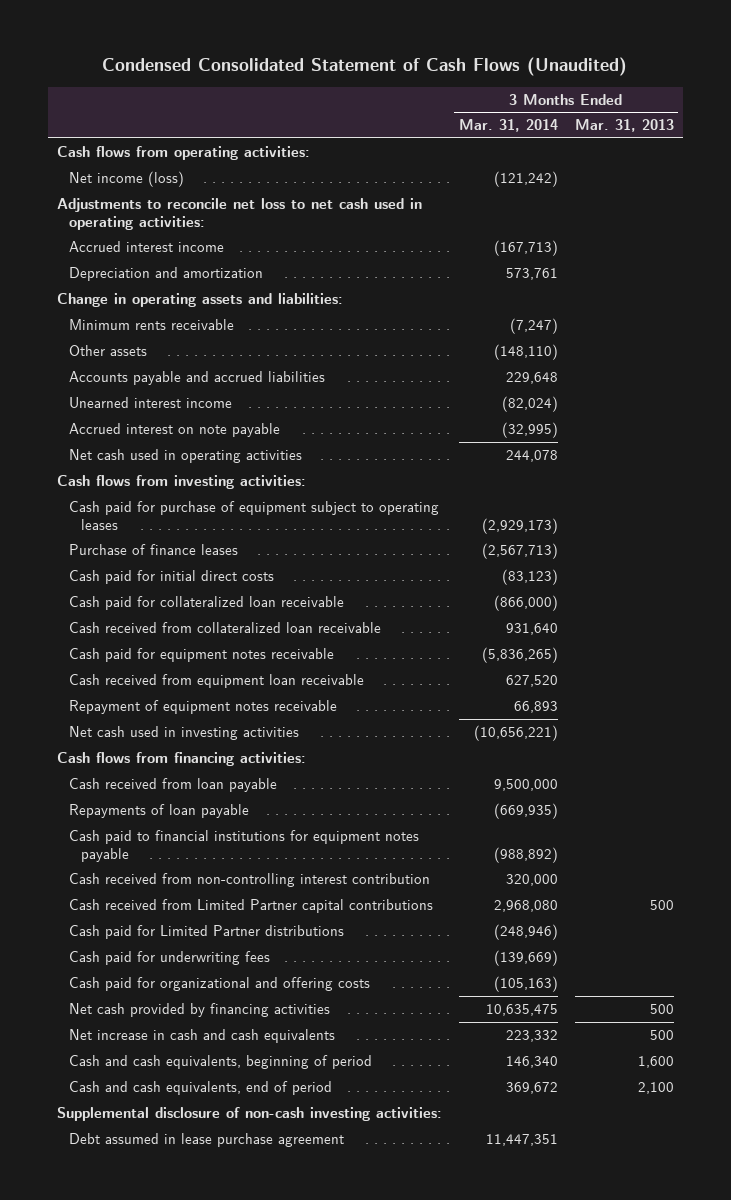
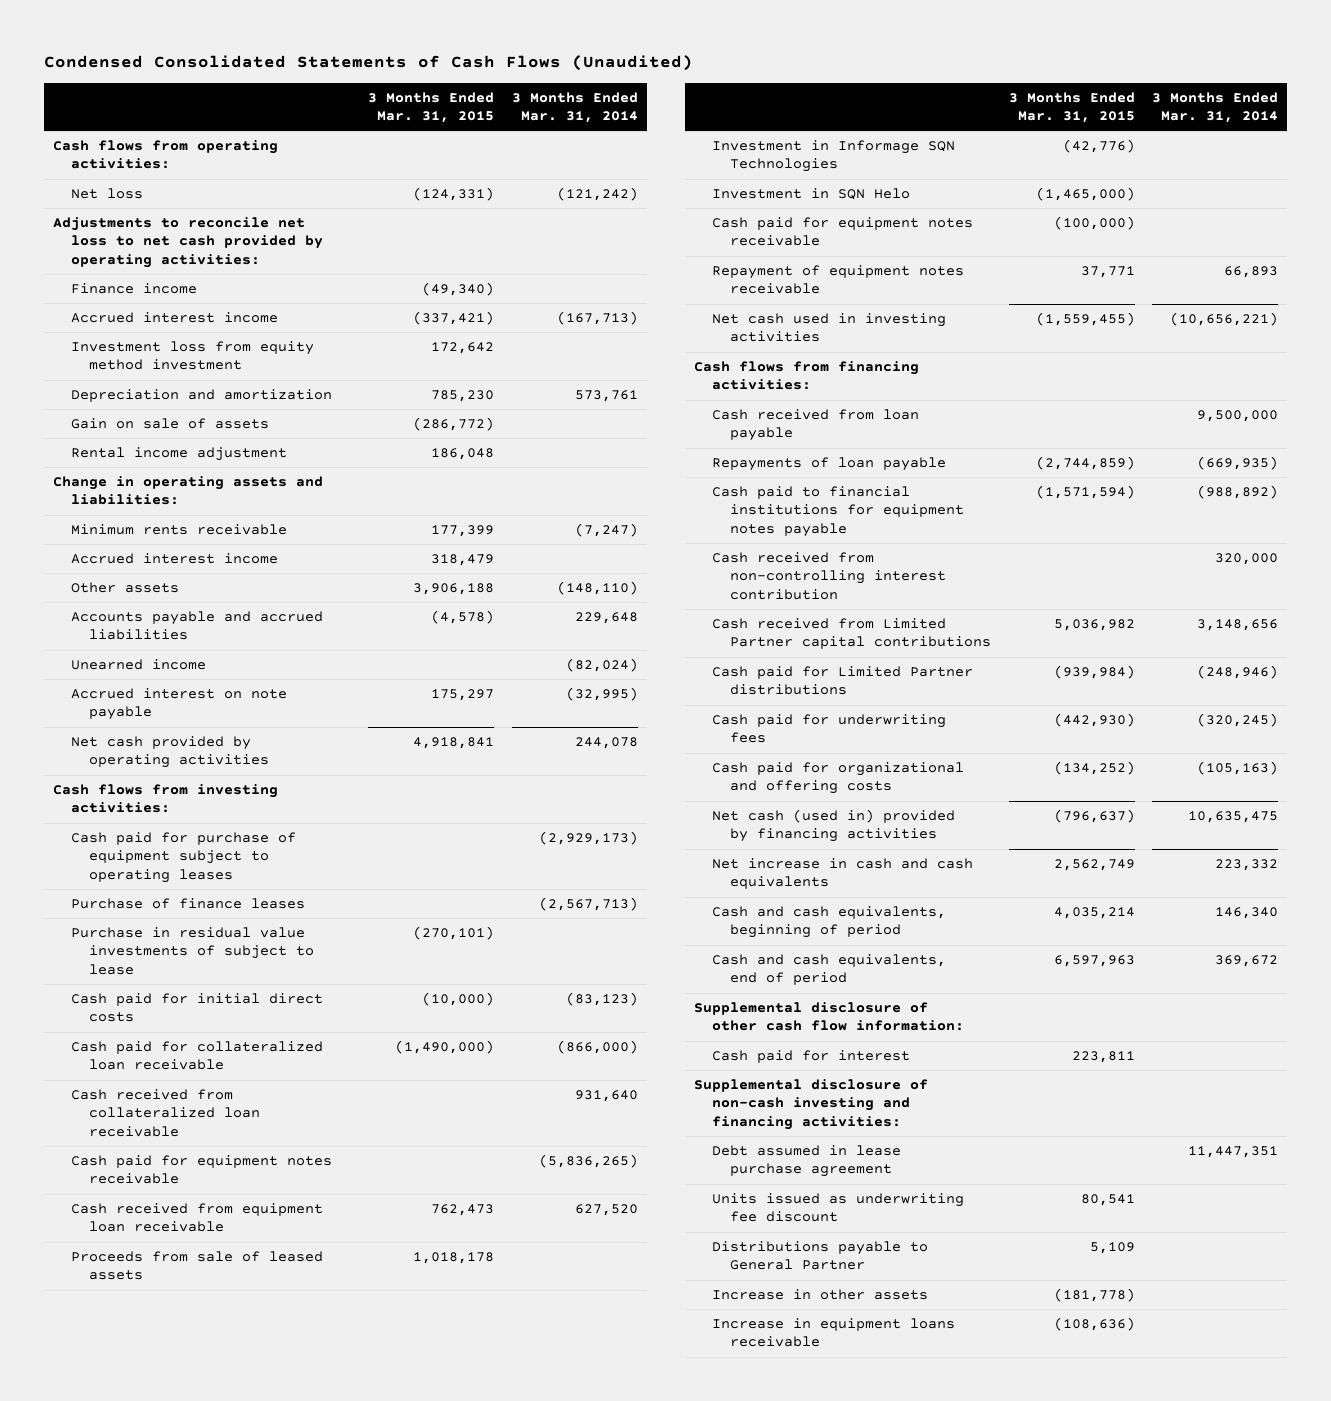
[102,57,628,77] Condensed Consolidated Statement of Cash Flows (Unaudited) -> [44,55,694,72] Condensed Consolidated Statements of Cash Flows (Unaudited)
[575,119,675,133] Mar. 31, 2013 -> none
none -> [367,91,494,123] 3 Months Ended Mar. 31, 2015
[68,171,184,188] Net income (loss) -> [71,188,144,200] Net loss
[56,198,422,230] Adjustments to reconcile net loss to net cash used in operating activities: -> [53,217,324,268] Adjustments to reconcile net loss to net cash provided by operating activities:
none -> [71,283,198,295] Finance income
none -> [71,341,315,371] Investment loss from equity method investment
none -> [71,418,270,430] Gain on sale of assets
none -> [71,447,288,462] Rental income adjustment
none -> [71,553,279,565] Accrued interest income
[68,397,232,409] Unearned interest income -> [71,659,207,671] Unearned income
[68,449,302,464] Net cash used in operating activities -> [71,736,270,769] Net cash provided by operating activities
none -> [71,927,315,975] Purchase in residual value investments of subject to lease
none -> [71,1251,324,1281] Proceeds from sale of leased assets
none -> [711,140,955,173] Investment in Informage SQN Technologies
none -> [711,188,910,201] Investment in SQN Helo
none -> [711,217,973,247] Cash paid for equipment notes receivable
[493,900,558,913] 2,968,080 -> [1197,619,1279,632] 3,148,656
[493,950,558,967] (139,669) -> [1197,713,1279,728] (320,245)
[68,1003,330,1018] Net cash provided by financing activities -> [711,809,955,843] Net cash (used in) provided by financing activities
none -> [693,1002,964,1032] Supplemental disclosure of other cash flow information:
none -> [711,1050,910,1064] Cash paid for interest
[56,1107,442,1122] Supplemental disclosure of non-cash investing activities: -> [693,1079,928,1130] Supplemental disclosure of non-cash investing and financing activities:
none -> [711,1193,964,1223] Units issued as underwriting fee discount
none -> [711,1241,928,1271] Distributions payable to General Partner
none -> [711,1289,928,1301] Increase in other assets
none -> [711,1318,955,1348] Increase in equipment loans receivable

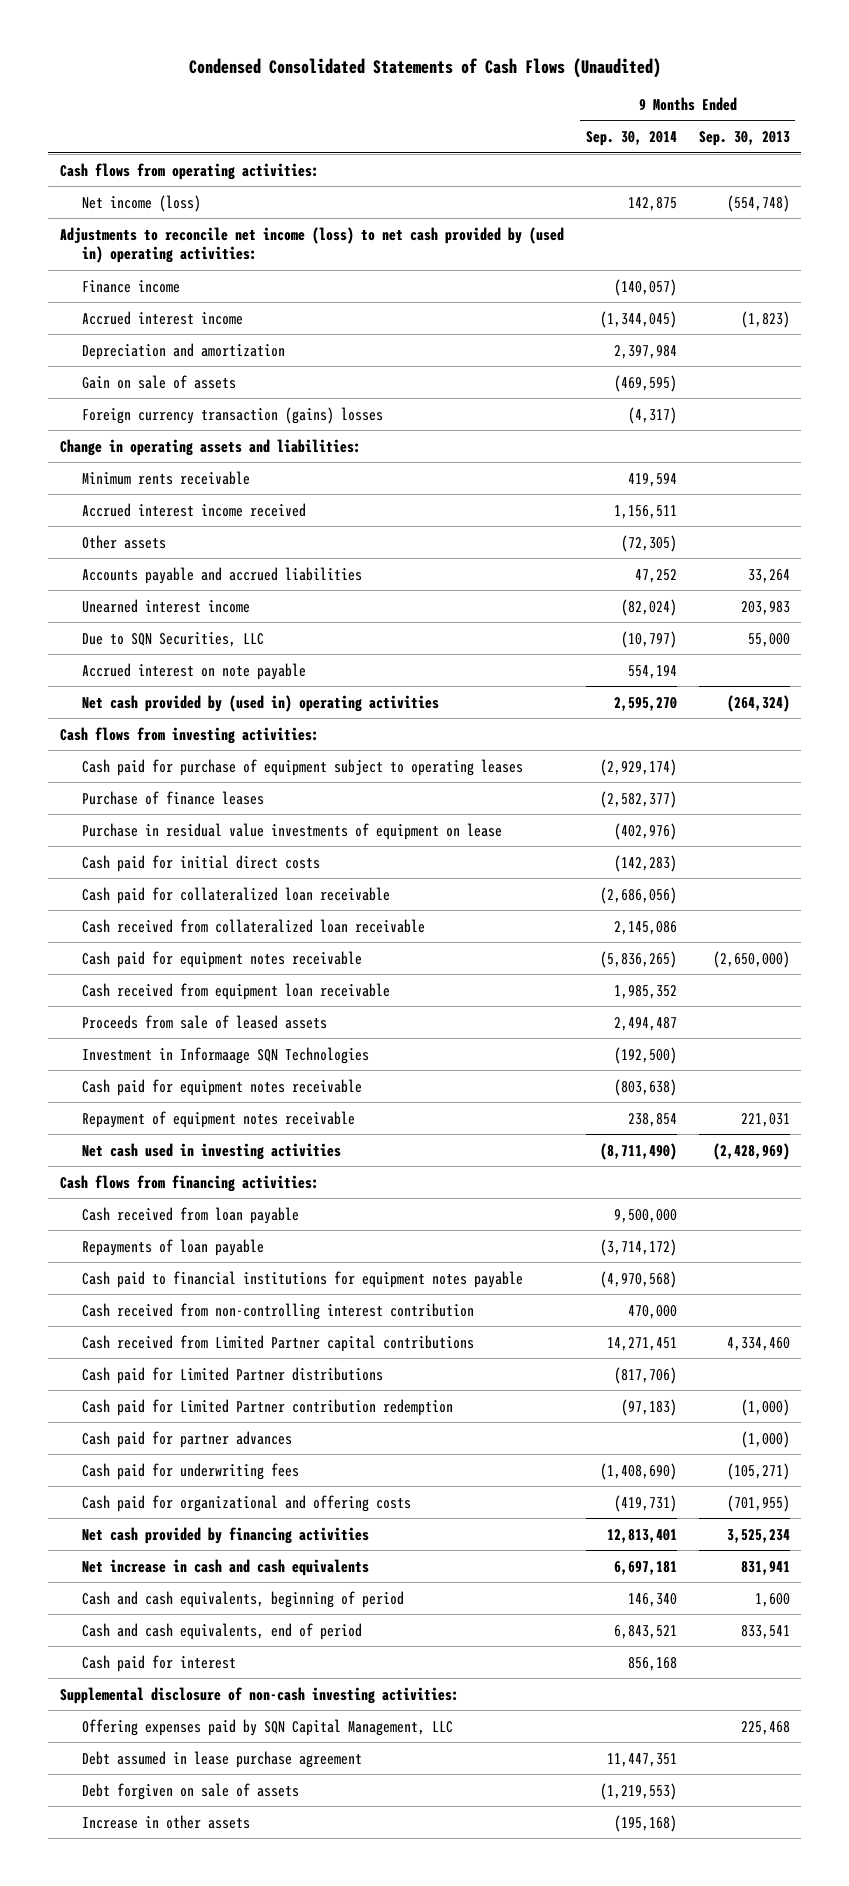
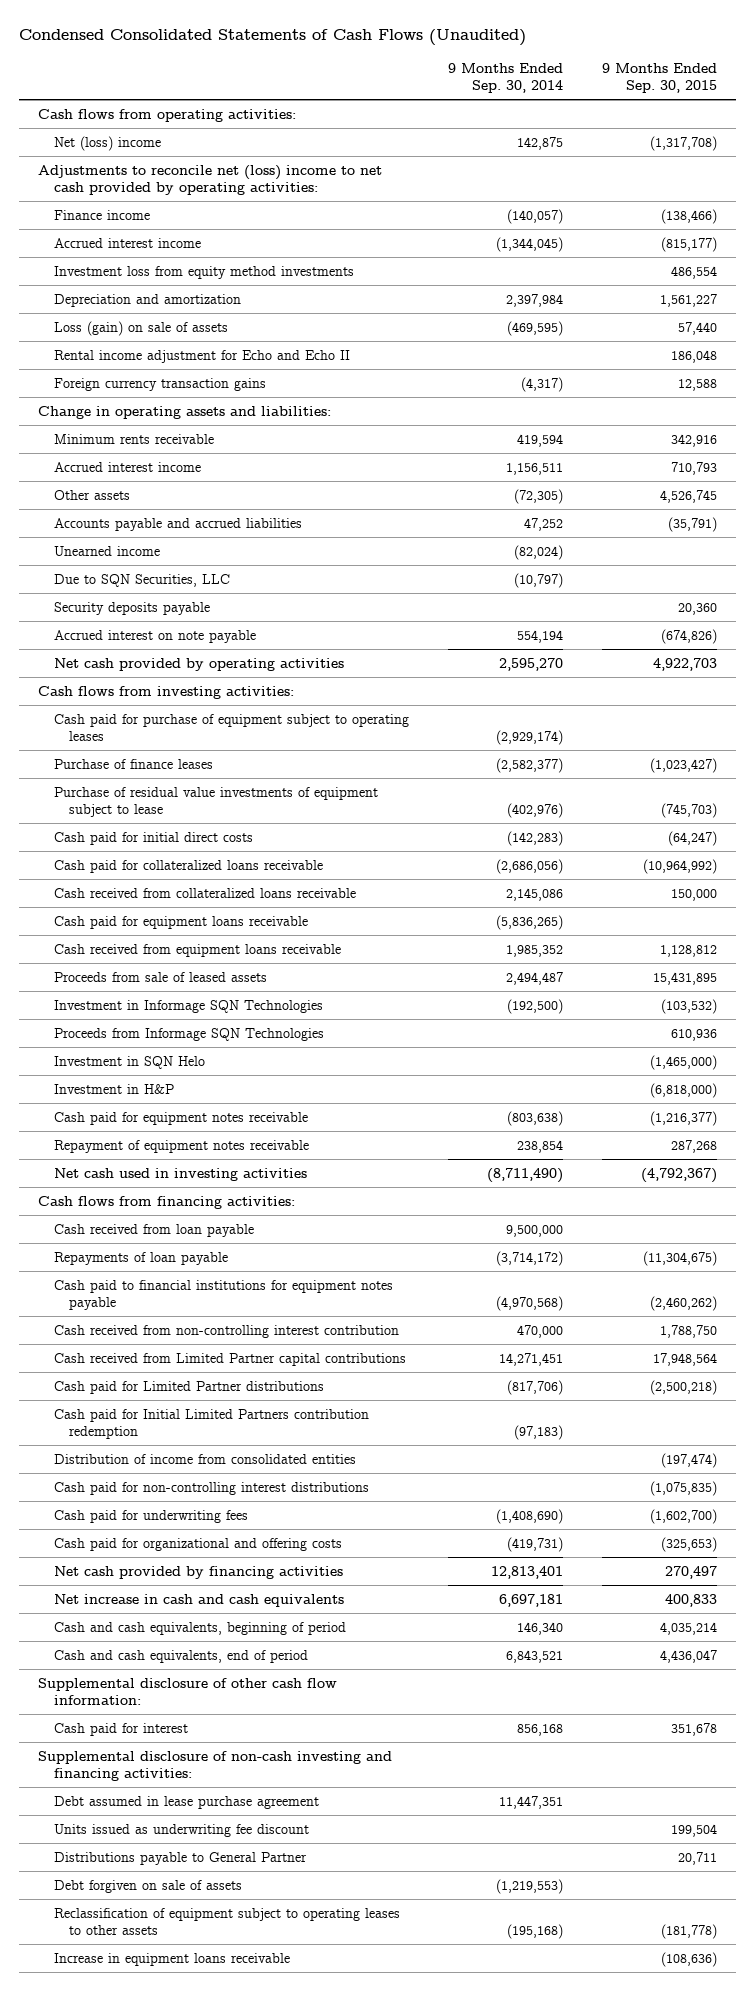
[698,131,790,147] Sep. 30, 2013 -> none
none -> [601,62,717,94] 9 Months Ended Sep. 30, 2015
[81,194,201,212] Net income (loss) -> [53,135,161,151] Net (loss) income
[59,226,564,264] Adjustments to reconcile net income (loss) to net cash provided by (used in) operating activities: -> [38,164,383,196] Adjustments to reconcile net (loss) income to net cash provided by operating activities:
none -> [53,265,354,279] Investment loss from equity method investments
[81,374,236,389] Gain on sale of assets -> [53,320,228,336] Loss (gain) on sale of assets
none -> [53,349,350,363] Rental income adjustment for Echo and Echo II
[81,406,383,424] Foreign currency transaction (gains) losses -> [53,377,266,391] Foreign currency transaction gains
[81,502,306,517] Accrued interest income received -> [53,461,201,472] Accrued interest income
[81,598,250,613] Unearned interest income -> [53,545,160,556] Unearned income
none -> [53,601,210,615] Security deposits payable
[81,694,439,712] Net cash provided by (used in) operating activities -> [53,657,344,671] Net cash provided by operating activities
[81,822,502,840] Purchase in residual value investments of equipment on lease -> [53,786,378,818] Purchase of residual value investments of equipment subject to lease
[81,886,390,904] Cash paid for collateralized loan receivable -> [53,859,323,873] Cash paid for collateralized loans receivable
[81,918,425,933] Cash received from collateralized loan receivable -> [53,887,356,898] Cash received from collateralized loans receivable
[81,950,362,968] Cash paid for equipment notes receivable -> [53,915,308,929] Cash paid for equipment loans receivable
[81,982,390,1000] Cash received from equipment loan receivable -> [53,943,341,957] Cash received from equipment loans receivable
[81,1046,369,1064] Investment in Informaage SQN Technologies -> [53,999,323,1013] Investment in Informage SQN Technologies
none -> [53,1027,324,1041] Proceeds from Informage SQN Technologies
none -> [53,1055,205,1069] Investment in SQN Helo
none -> [53,1083,174,1094] Investment in H&P
[81,1430,292,1448] Cash paid for partner advances -> none
[81,1398,453,1416] Cash paid for Limited Partner contribution redemption -> [53,1408,369,1440] Cash paid for Initial Limited Partners contribution redemption
none -> [53,1453,356,1464] Distribution of income from consolidated entities
none -> [53,1481,369,1495] Cash paid for non-controlling interest distributions
none -> [38,1677,338,1706] Supplemental disclosure of other cash flow information:
[81,1718,453,1736] Offering expenses paid by SQN Capital Management, LLC -> none
[59,1686,459,1704] Supplemental disclosure of non-cash investing activities: -> [38,1750,393,1782] Supplemental disclosure of non-cash investing and financing activities:
none -> [53,1823,309,1837] Units issued as underwriting fee discount
none -> [53,1851,307,1865] Distributions payable to General Partner
[81,1814,250,1829] Increase in other assets -> [53,1907,400,1936] Reclassification of equipment subject to operating leases to other assets
none -> [53,1952,290,1966] Increase in equipment loans receivable

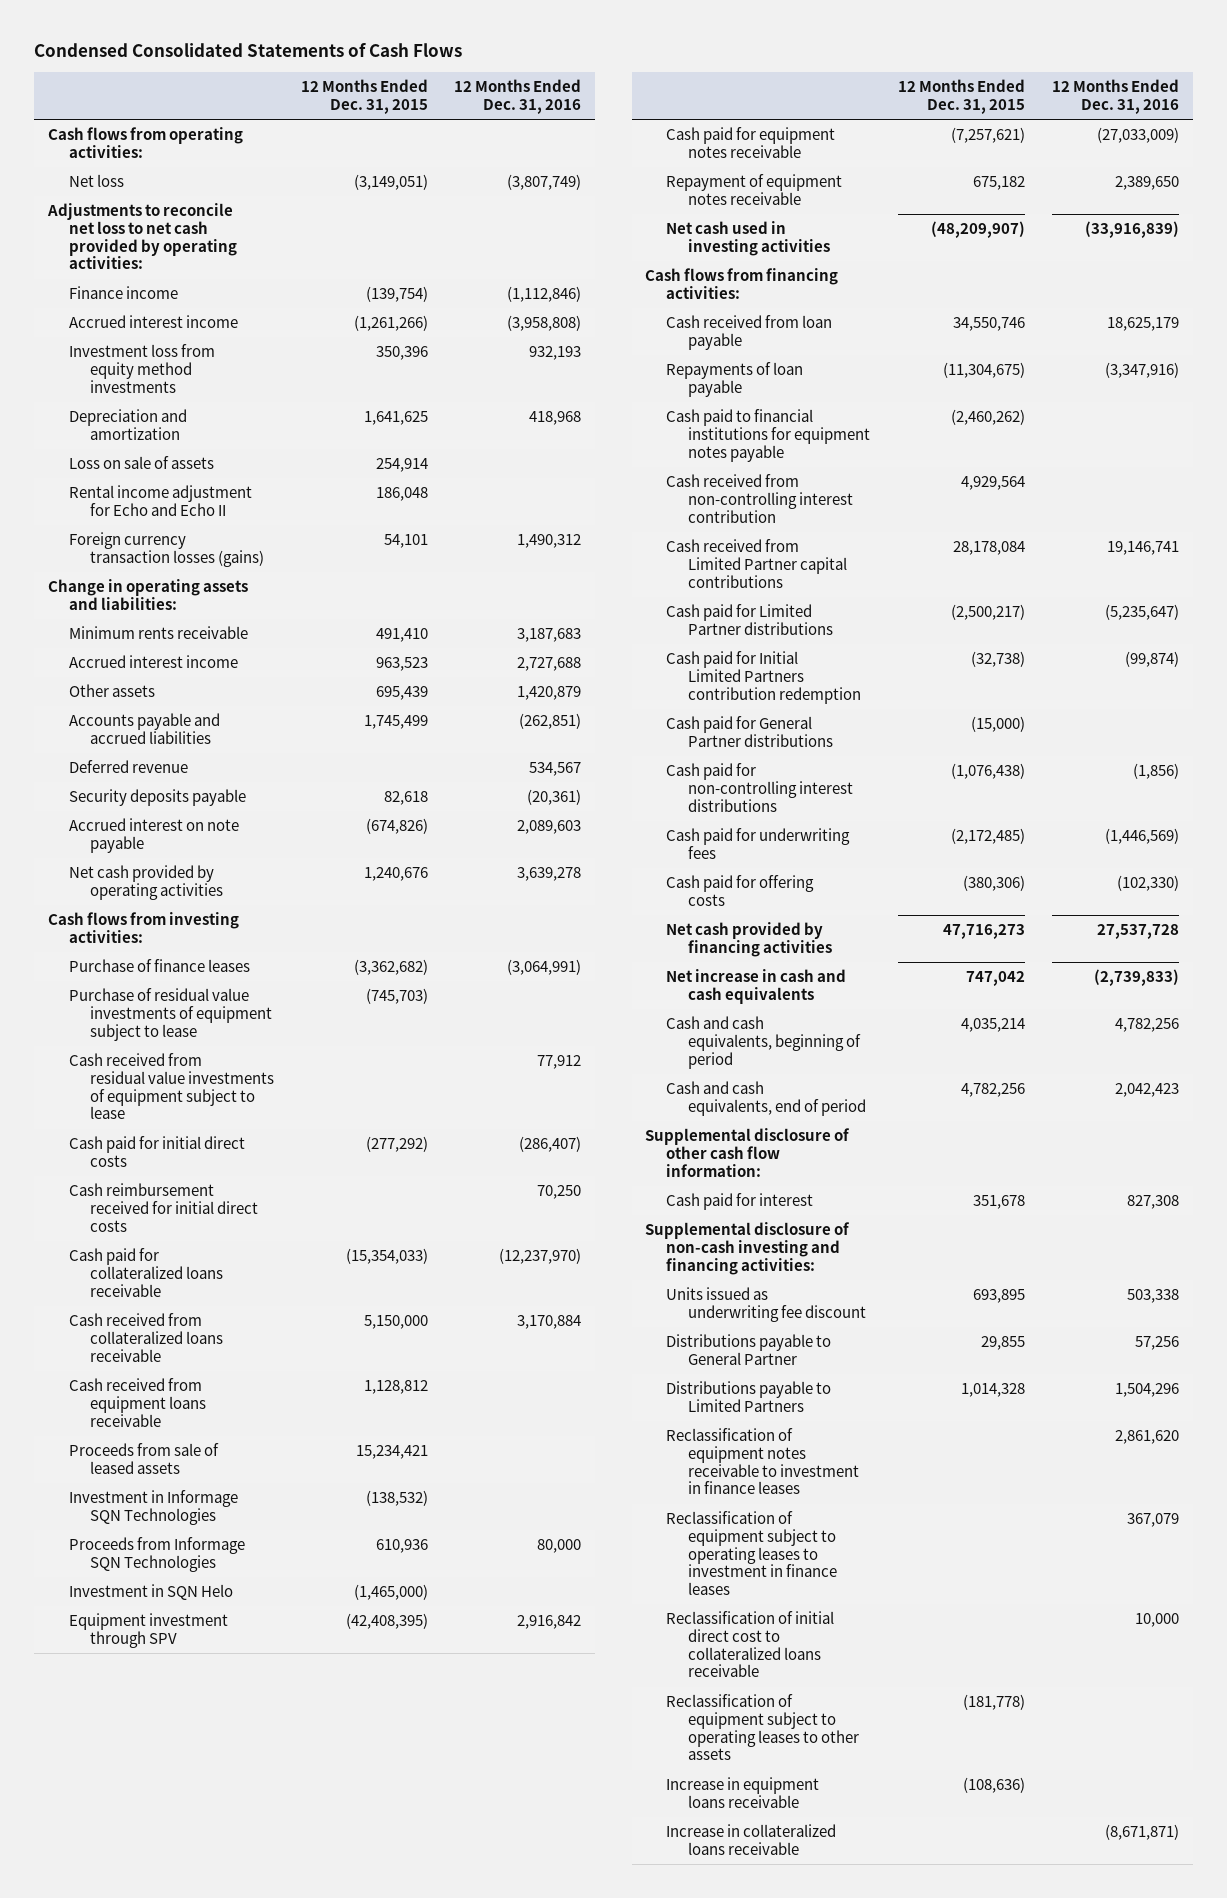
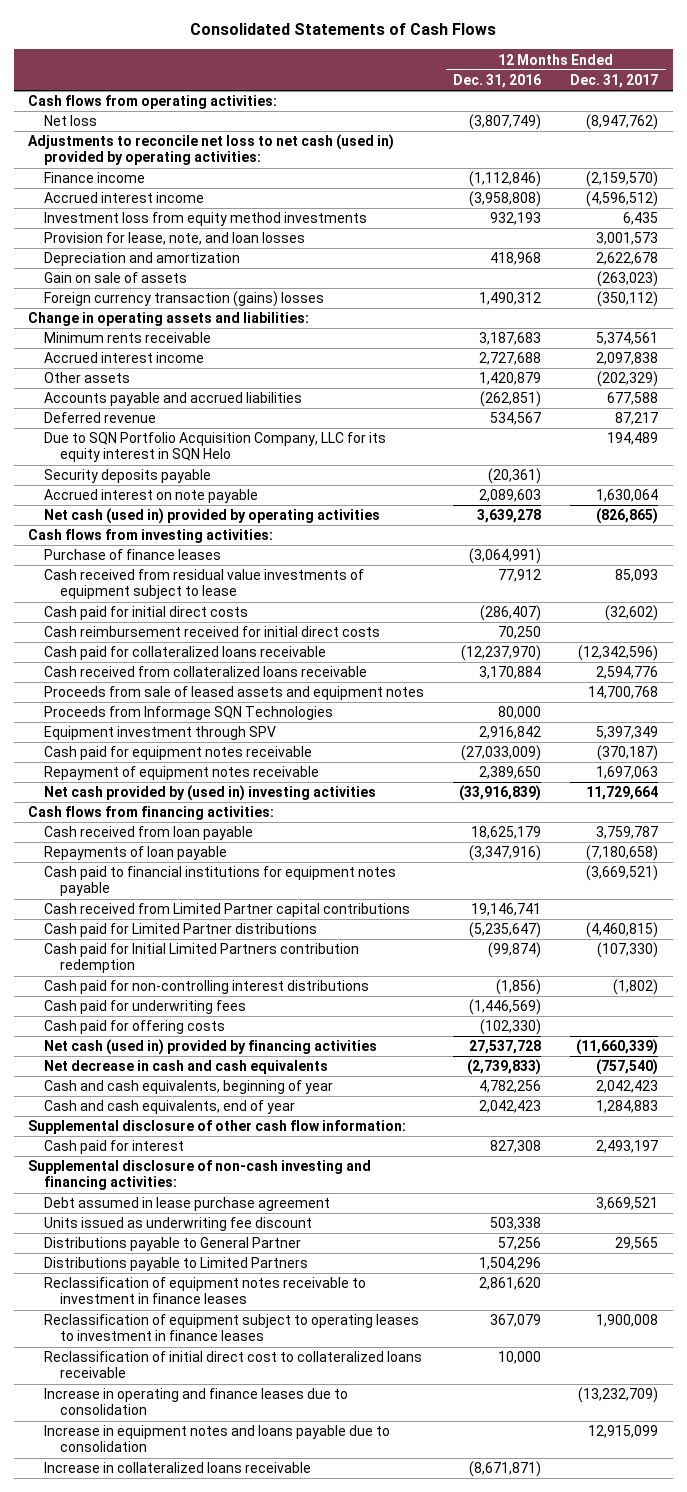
[34,43,463,58] Condensed Consolidated Statements of Cash Flows -> [190,23,497,36] Consolidated Statements of Cash Flows
[300,79,428,115] 12 Months Ended Dec. 31, 2015 -> none
none -> [570,73,659,88] Dec. 31, 2017
[46,202,237,270] Adjustments to reconcile net loss to net cash provided by operating activities: -> [28,134,395,166] Adjustments to reconcile net loss to net cash (used in) provided by operating activities:
none -> [44,232,306,246] Provision for lease, note, and loan losses
[68,484,252,516] Rental income adjustment for Echo and Echo II -> none
[68,455,214,469] Loss on sale of assets -> [44,272,188,284] Gain on sale of assets
[68,531,264,567] Foreign currency transaction losses (gains) -> [44,291,325,308] Foreign currency transaction (gains) losses
none -> [44,432,387,463] Due to SQN Portfolio Acquisition Company, LLC for its equity interest in SQN Helo
[68,864,223,900] Net cash provided by operating activities -> [44,508,381,525] Net cash (used in) provided by operating activities
[68,987,272,1041] Purchase of residual value investments of equipment subject to lease -> none
[68,1377,206,1427] Cash received from equipment loans receivable -> none
[68,1489,238,1525] Investment in Informage SQN Technologies -> none
[68,1442,219,1474] Proceeds from sale of leased assets -> [44,686,425,701] Proceeds from sale of leased assets and equipment notes
[68,1583,233,1600] Investment in SQN Helo -> none
[666,220,830,256] Net cash used in investing activities -> [44,785,377,802] Net cash provided by (used in) investing activities
[666,473,853,523] Cash received from non-controlling interest contribution -> none
[666,715,833,747] Cash paid for General Partner distributions -> none
[666,921,832,957] Net cash provided by financing activities -> [44,1039,378,1056] Net cash (used in) provided by financing activities
[666,968,847,1004] Net increase in cash and cash equivalents -> [44,1060,329,1075] Net decrease in cash and cash equivalents
[666,1015,861,1069] Cash and cash equivalents, beginning of period -> [44,1080,334,1095] Cash and cash equivalents, beginning of year
[666,1080,866,1116] Cash and cash equivalents, end of period -> [44,1100,296,1115] Cash and cash equivalents, end of year
none -> [44,1197,331,1212] Debt assumed in lease purchase agreement
[666,1693,859,1761] Reclassification of equipment subject to operating leases to other assets -> none
[666,1776,820,1808] Increase in equipment loans receivable -> none
none -> [44,1388,349,1416] Increase in operating and finance leases due to consolidation
none -> [44,1425,391,1453] Increase in equipment notes and loans payable due to consolidation

